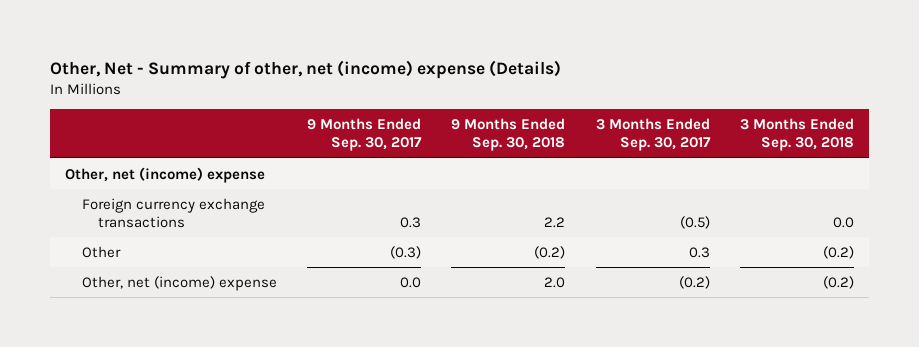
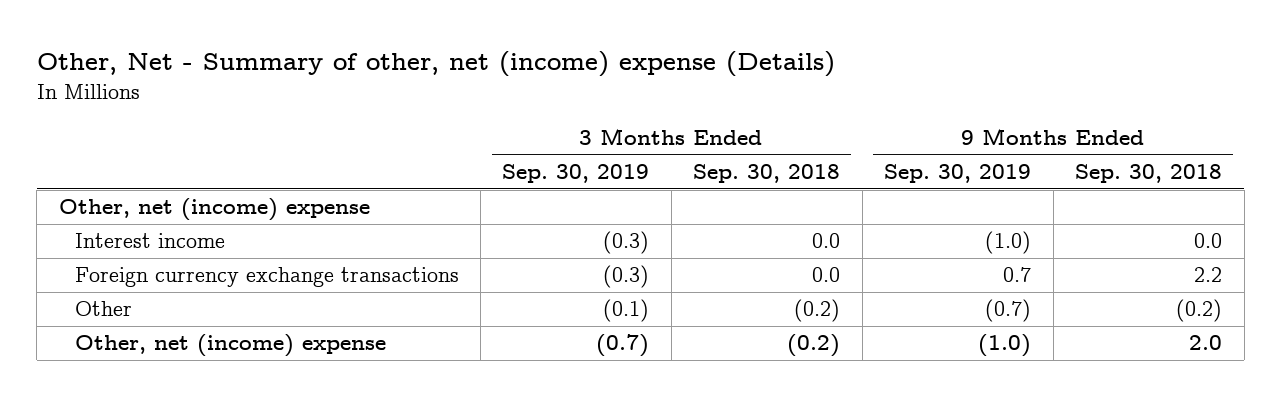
[306,118,422,152] 9 Months Ended Sep. 30, 2017 -> none
[595,118,711,152] 3 Months Ended Sep. 30, 2017 -> none
none -> [502,164,650,184] Sep. 30, 2019
none -> [884,164,1032,184] Sep. 30, 2019
none -> [74,233,225,249] Interest income

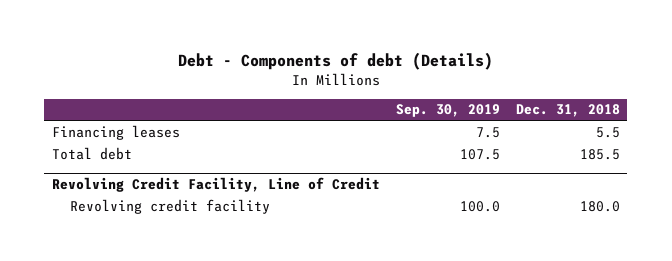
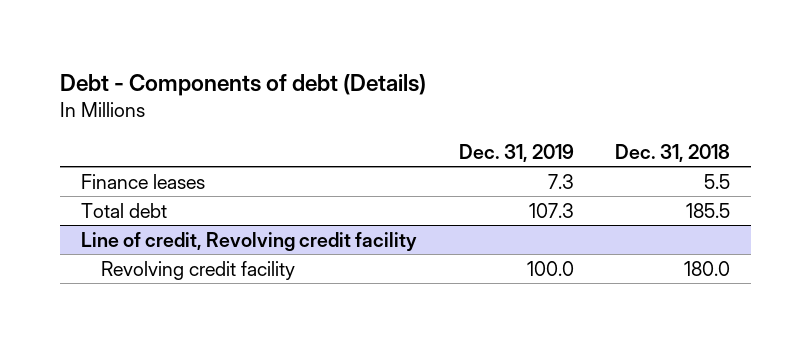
[395,104,500,118] Sep. 30, 2019 -> none
none -> [458,143,574,162] Dec. 31, 2019
[52,124,181,140] Financing leases -> [81,173,206,189] Finance leases
[52,177,381,193] Revolving Credit Facility, Line of Credit -> [81,231,418,251] Line of credit, Revolving credit facility

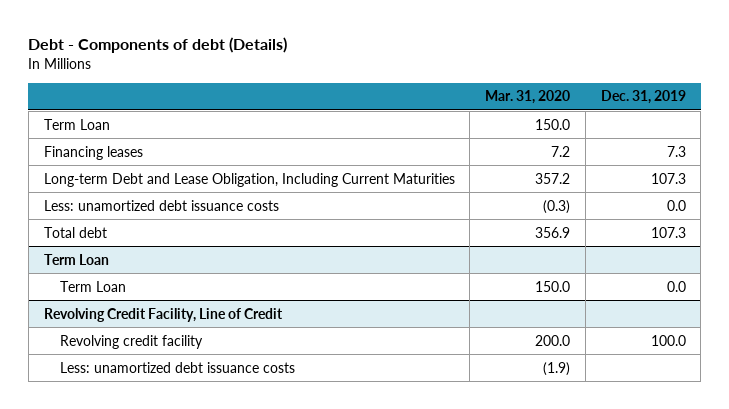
[615,143,731,162] Dec. 31, 2018 -> none
none -> [485,90,571,105] Mar. 31, 2020
none -> [43,118,110,130] Term Loan
[81,173,206,189] Finance leases -> [43,145,143,160] Financing leases
none -> [43,172,455,187] Long-term Debt and Lease Obligation, Including Current Maturities
none -> [43,199,279,211] Less: unamortized debt issuance costs
none -> [43,253,109,265] Term Loan
none -> [60,280,127,292] Term Loan
[81,231,418,251] Line of credit, Revolving credit facility -> [43,307,283,322] Revolving Credit Facility, Line of Credit
none -> [60,361,296,373] Less: unamortized debt issuance costs

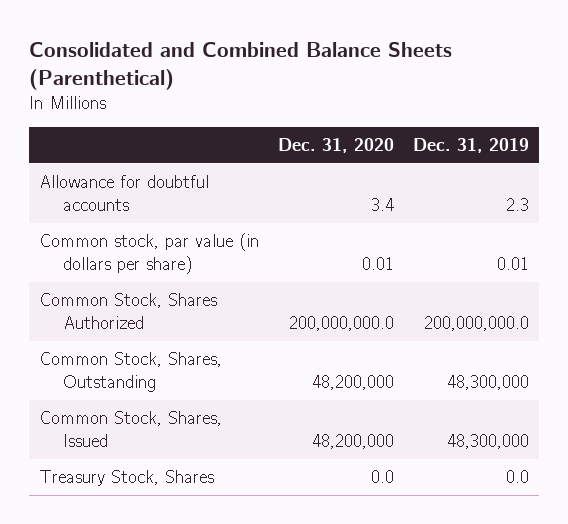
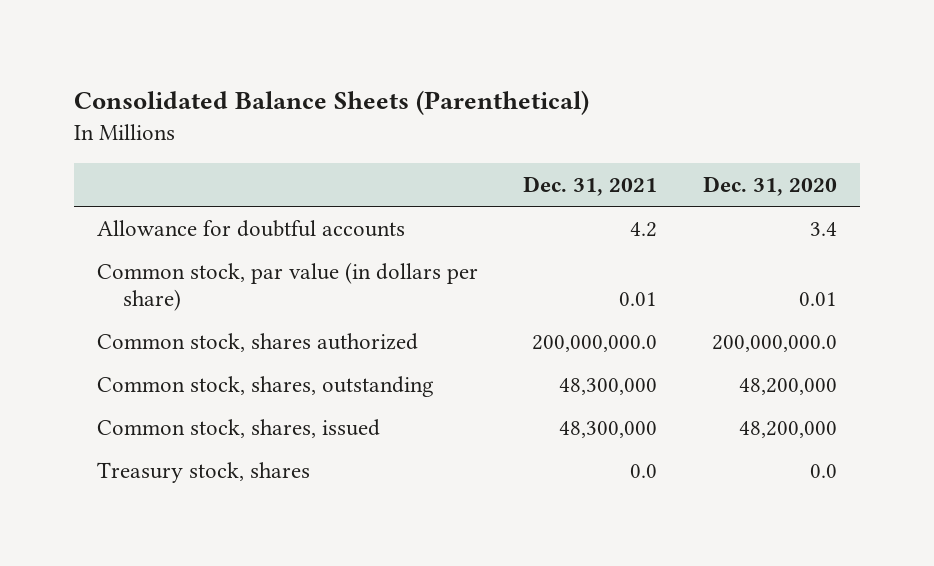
[29,41,453,90] Consolidated and Combined Balance Sheets (Parenthetical) -> [73,90,589,116] Consolidated Balance Sheets (Parenthetical)
[413,137,530,153] Dec. 31, 2019 -> none
none -> [523,175,658,196] Dec. 31, 2021
[38,293,217,330] Common Stock, Shares Authorized -> [96,332,418,352] Common stock, shares authorized
[38,352,222,393] Common Stock, Shares, Outstanding -> [96,375,434,397] Common stock, shares, outstanding
[38,411,222,448] Common Stock, Shares, Issued -> [96,418,380,438] Common stock, shares, issued
[38,470,214,487] Treasury Stock, Shares -> [96,461,310,483] Treasury stock, shares

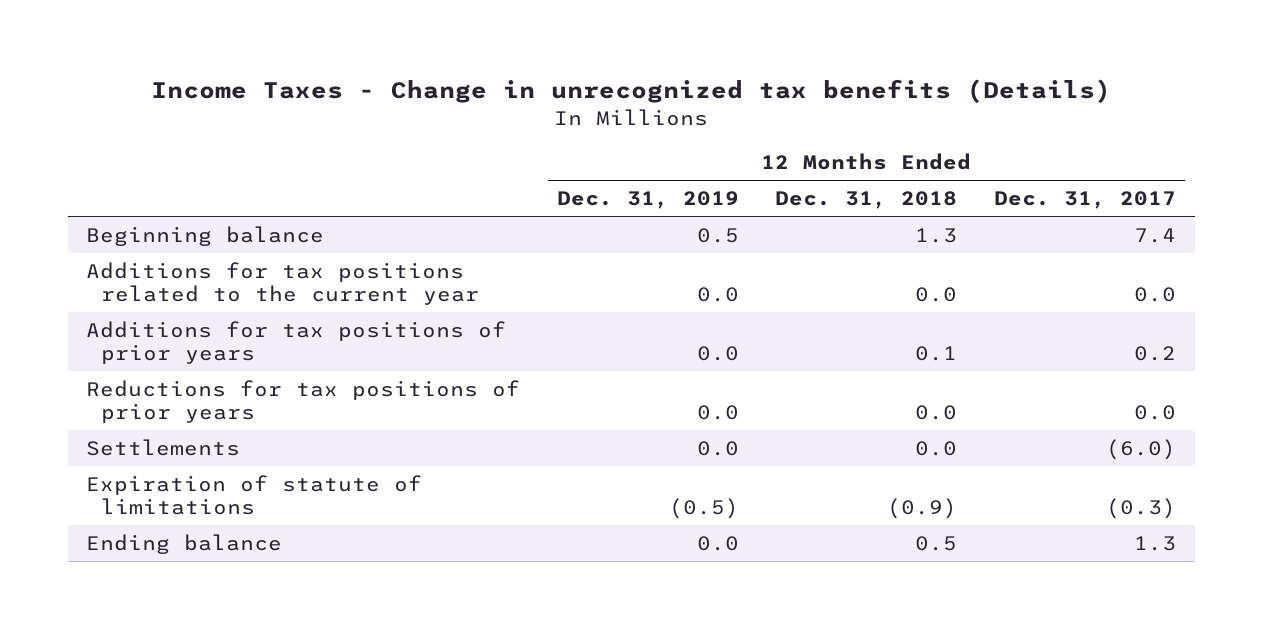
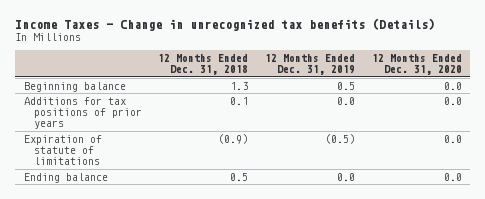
[994,191,1177,210] Dec. 31, 2017 -> none
none -> [371,53,462,76] 12 Months Ended Dec. 31, 2020
[85,261,480,306] Additions for tax positions related to the current year -> none
[85,379,520,424] Reductions for tax positions of prior years -> none
[85,438,240,456] Settlements -> none

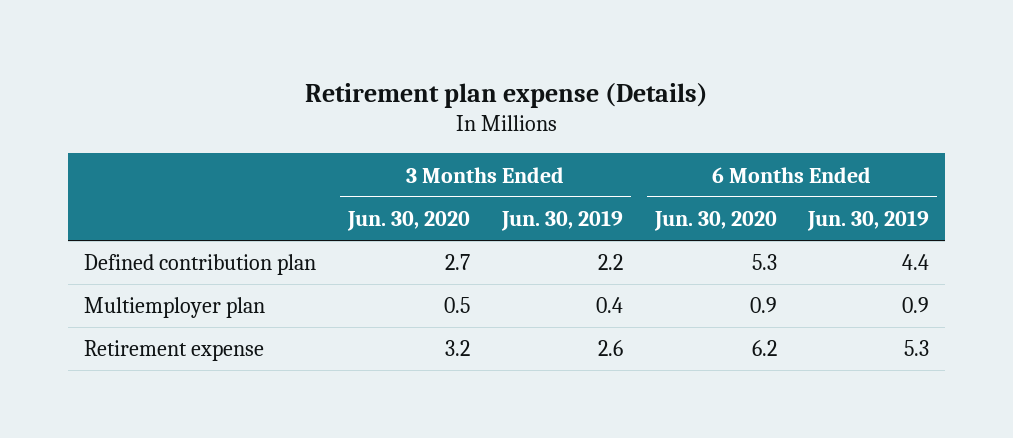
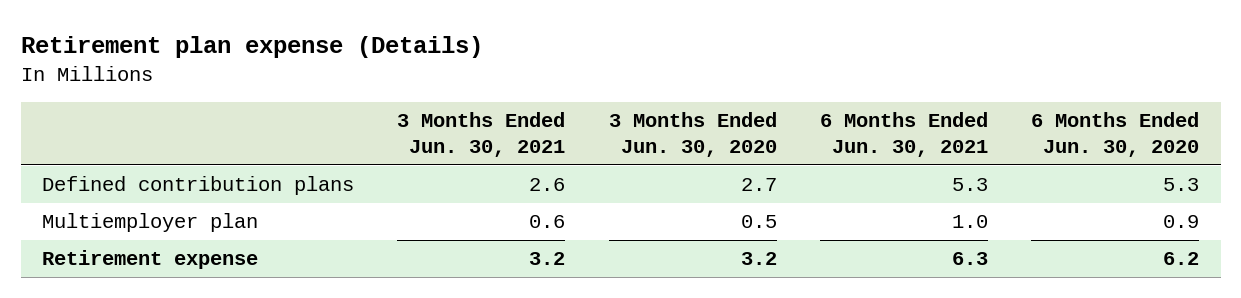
[500,209,623,231] Jun. 30, 2019 -> none
[807,209,930,231] Jun. 30, 2019 -> none
none -> [397,111,566,158] 3 Months Ended Jun. 30, 2021
none -> [819,111,988,158] 6 Months Ended Jun. 30, 2021
[83,254,316,276] Defined contribution plan -> [42,176,355,196] Defined contribution plans

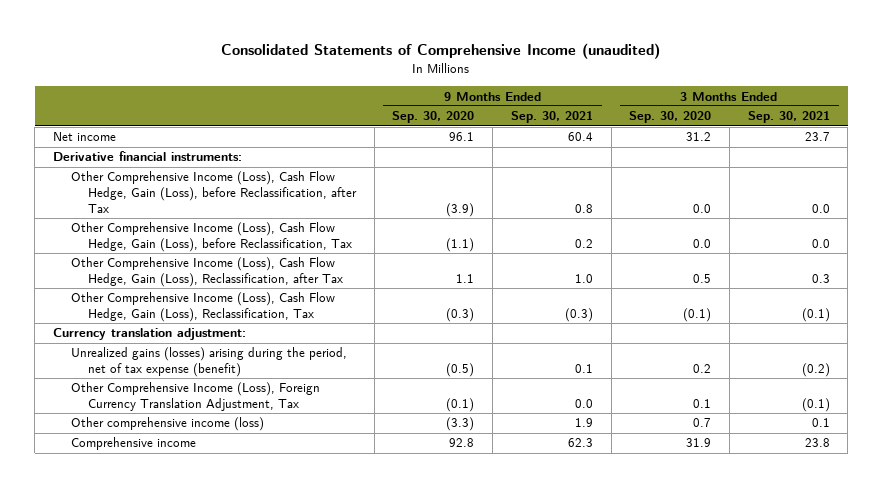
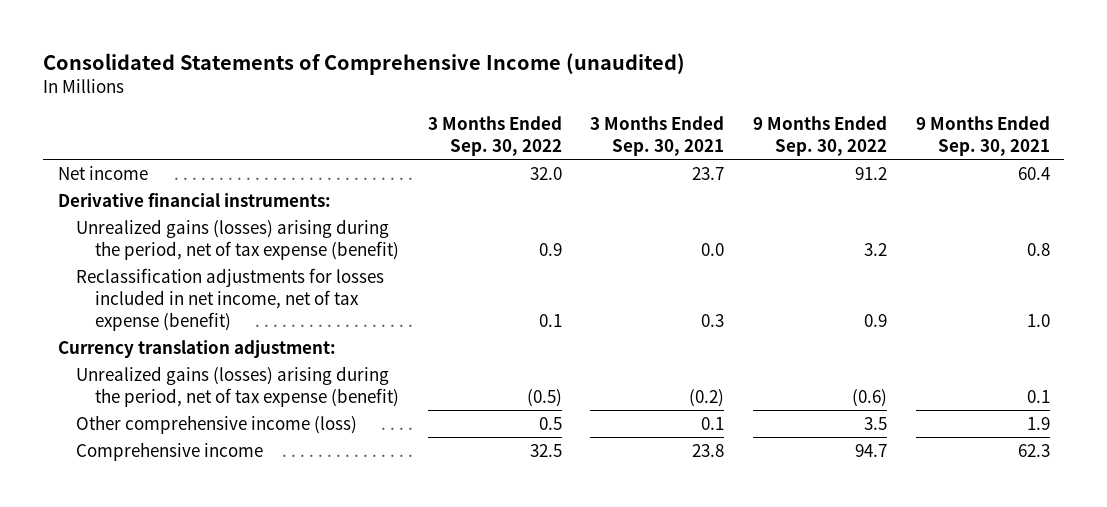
[392,111,475,124] Sep. 30, 2020 -> none
[629,111,712,124] Sep. 30, 2020 -> none
none -> [427,115,562,157] 3 Months Ended Sep. 30, 2022
none -> [753,115,888,157] 9 Months Ended Sep. 30, 2022
[70,222,353,253] Other Comprehensive Income (Loss), Cash Flow Hedge, Gain (Loss), before Reclassification, Tax -> none
[70,292,335,323] Other Comprehensive Income (Loss), Cash Flow Hedge, Gain (Loss), Reclassification, Tax -> none
[70,171,358,213] Other Comprehensive Income (Loss), Cash Flow Hedge, Gain (Loss), before Reclassification, after Tax -> [76,218,400,260] Unrealized gains (losses) arising during the period, net of tax expense (benefit)
[70,257,344,288] Other Comprehensive Income (Loss), Cash Flow Hedge, Gain (Loss), Reclassification, after Tax -> [76,267,385,332] Reclassification adjustments for losses included in net income, net of tax expense (benefit)
[70,382,320,412] Other Comprehensive Income (Loss), Foreign Currency Translation Adjustment, Tax -> none

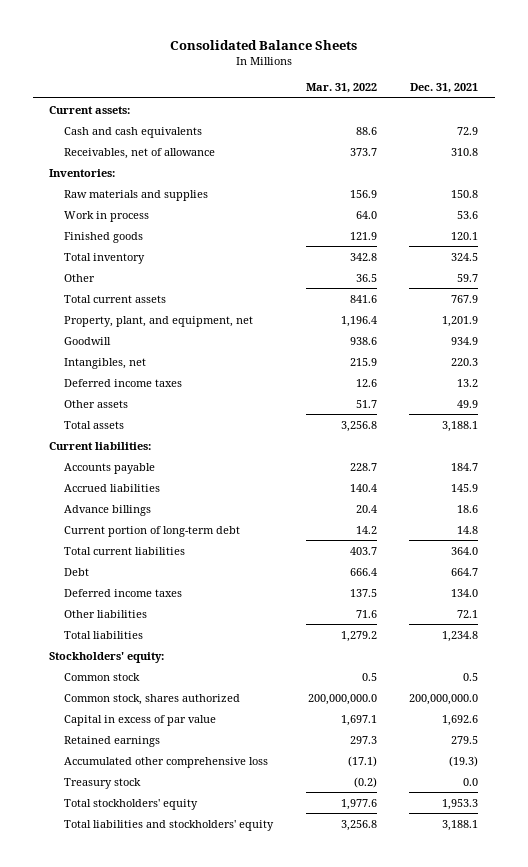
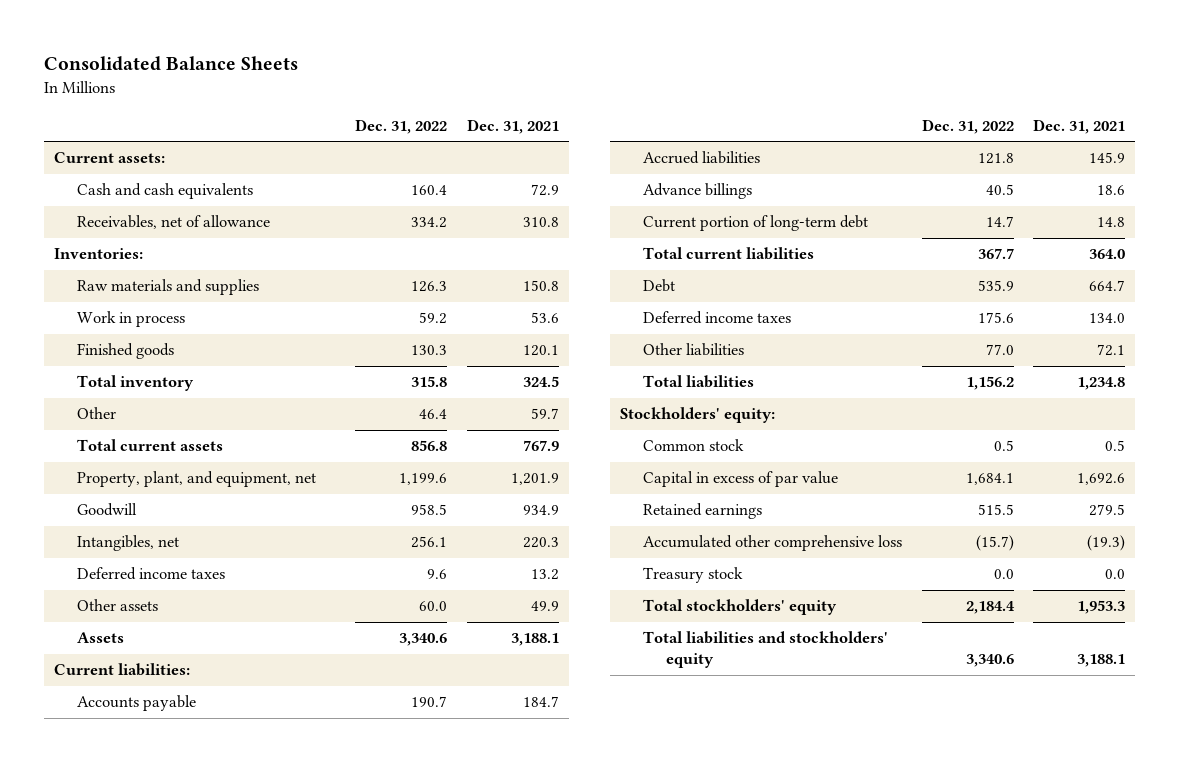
[305,83,377,94] Mar. 31, 2022 -> none
none -> [355,118,448,134] Dec. 31, 2022
[64,420,125,429] Total assets -> [76,632,124,644] Assets
[64,693,241,705] Common stock, shares authorized -> none

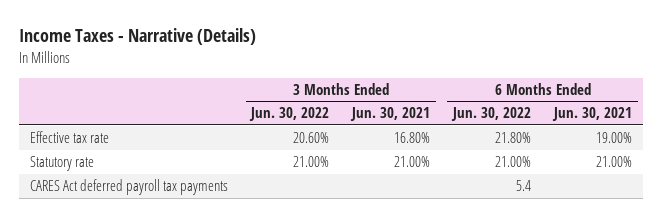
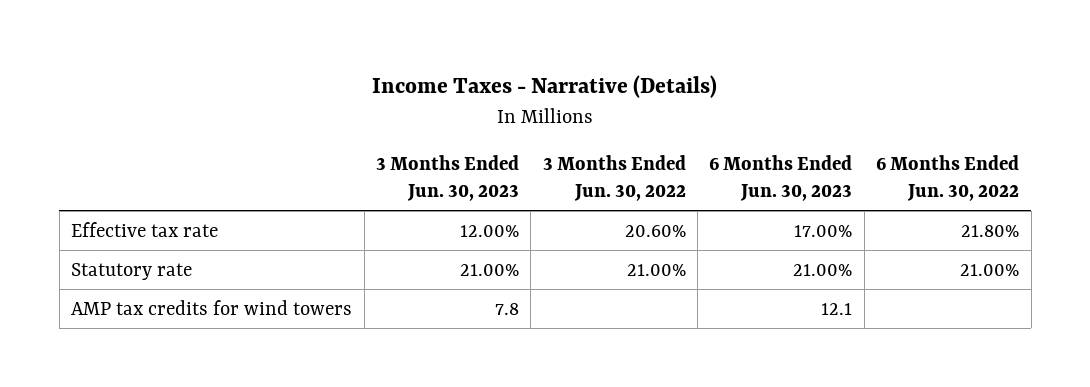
[350,107,431,122] Jun. 30, 2021 -> none
[552,107,633,122] Jun. 30, 2021 -> none
none -> [375,155,519,202] 3 Months Ended Jun. 30, 2023
none -> [709,155,853,202] 6 Months Ended Jun. 30, 2023
[30,179,229,196] CARES Act deferred payroll tax payments -> none
none -> [71,299,353,315] AMP tax credits for wind towers

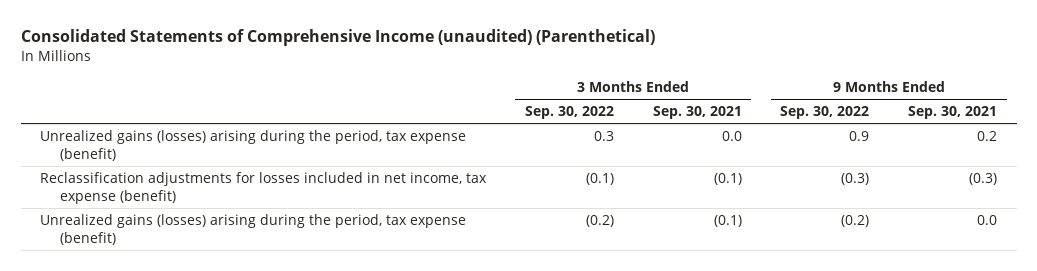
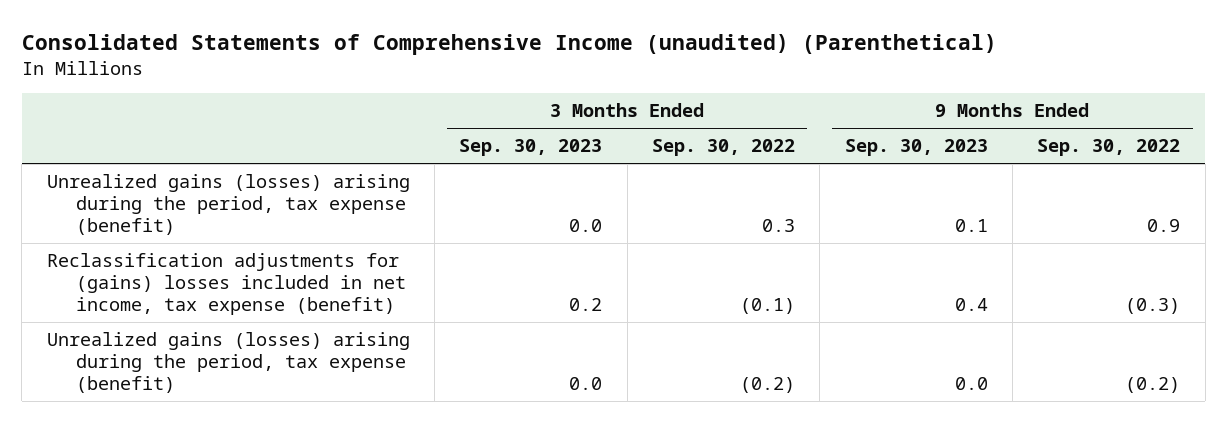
[652,106,742,120] Sep. 30, 2021 -> none
[908,106,998,120] Sep. 30, 2021 -> none
none -> [459,139,603,157] Sep. 30, 2023
none -> [844,139,988,157] Sep. 30, 2023
[39,171,487,204] Reclassification adjustments for losses included in net income, tax expense (benefit) -> [46,253,406,315] Reclassification adjustments for (gains) losses included in net income, tax expense (benefit)

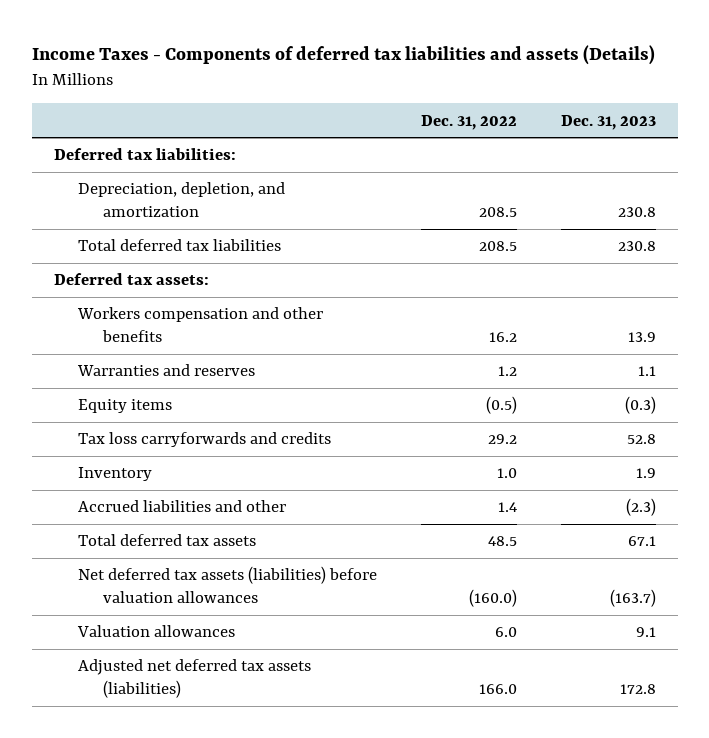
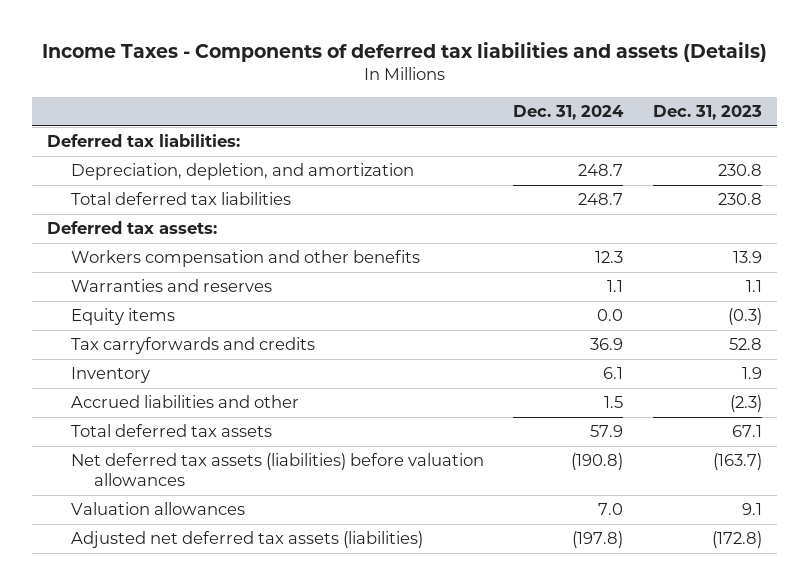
[421,114,518,130] Dec. 31, 2022 -> none
none -> [513,104,625,120] Dec. 31, 2024
[78,432,332,448] Tax loss carryforwards and credits -> [70,337,315,355] Tax carryforwards and credits
[619,684,656,695] 172.8 -> [712,531,763,549] (172.8)

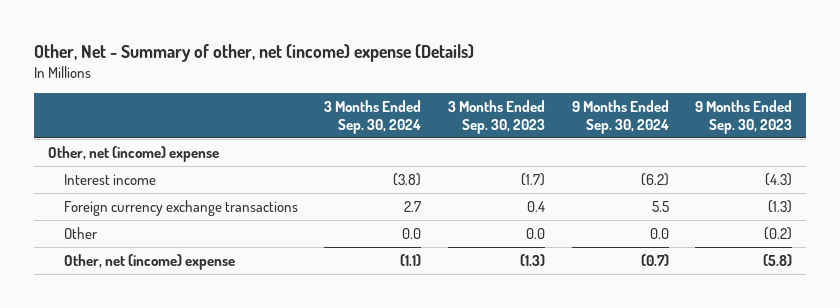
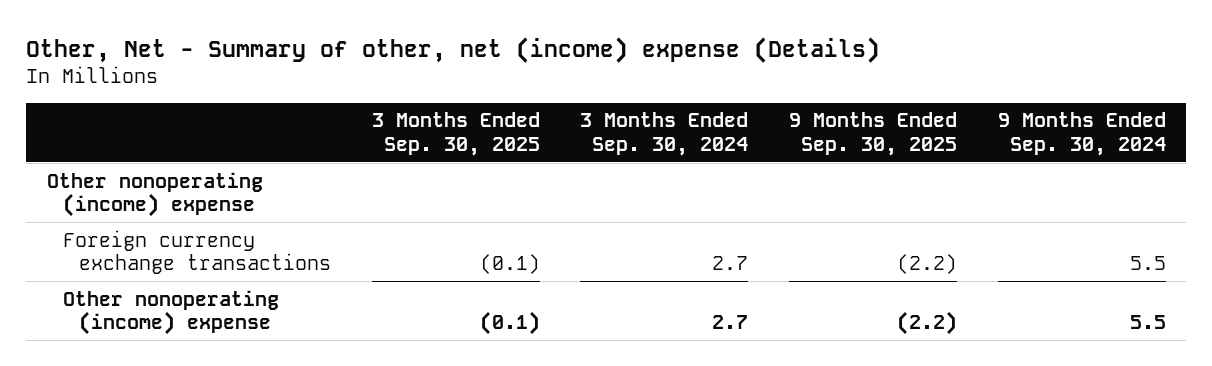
[448,99,546,134] 3 Months Ended Sep. 30, 2023 -> none
[695,99,793,134] 9 Months Ended Sep. 30, 2023 -> none
none -> [371,112,540,156] 3 Months Ended Sep. 30, 2025
none -> [788,112,957,156] 9 Months Ended Sep. 30, 2025
[63,173,156,185] Interest income -> none
[47,145,219,162] Other, net (income) expense -> [46,171,263,218] Other nonoperating (income) expense
[63,226,98,239] Other -> none
[63,253,235,270] Other, net (income) expense -> [62,289,279,336] Other nonoperating (income) expense
[400,253,422,266] (1.1) -> [712,315,749,330] 2.7
[640,253,669,266] (0.7) -> [1129,315,1166,330] 5.5

